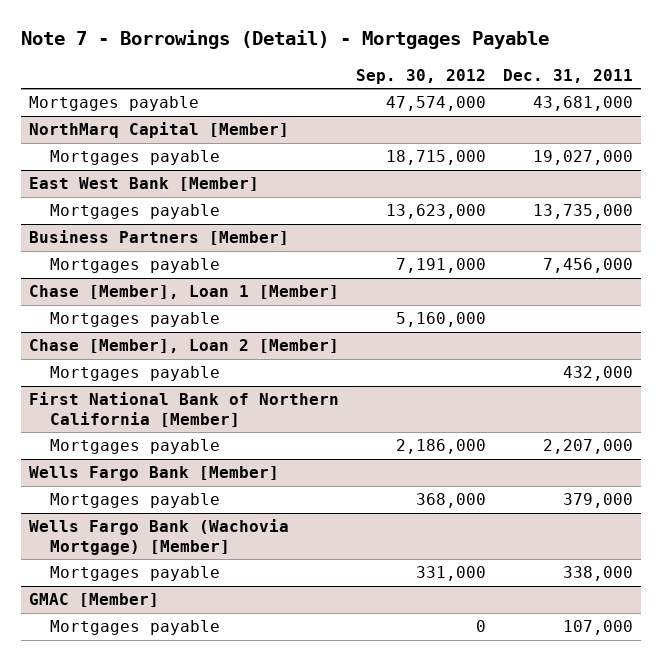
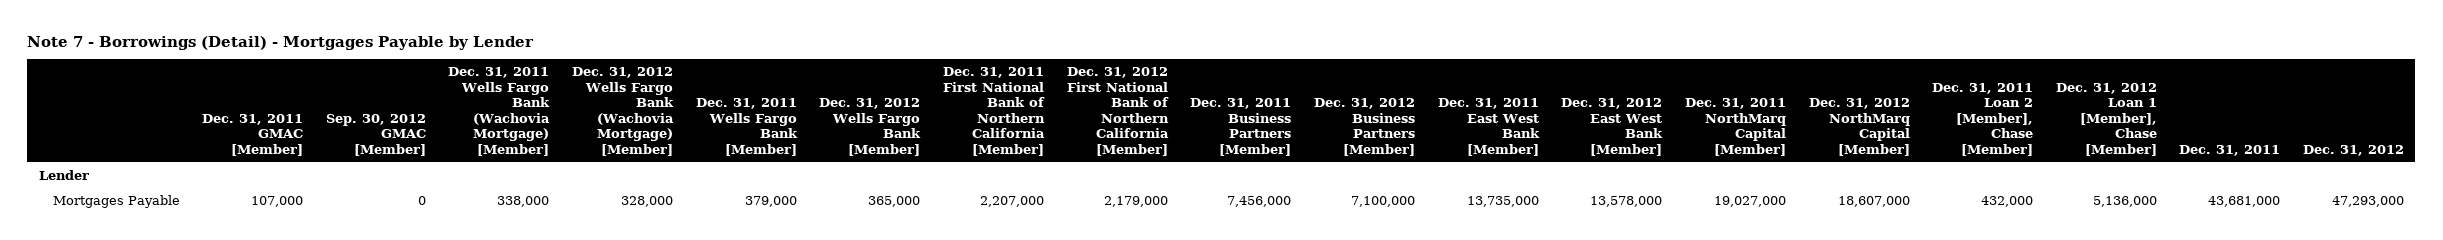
[20,30,549,50] Note 7 - Borrowings (Detail) - Mortgages Payable -> [27,35,535,50] Note 7 - Borrowings (Detail) - Mortgages Payable by Lender
[355,68,486,84] Sep. 30, 2012 -> none
none -> [202,113,304,156] Dec. 31, 2011 GMAC [Member]
none -> [325,113,426,156] Sep. 30, 2012 GMAC [Member]
none -> [448,67,551,156] Dec. 31, 2011 Wells Fargo Bank (Wachovia Mortgage) [Member]
none -> [572,67,675,156] Dec. 31, 2012 Wells Fargo Bank (Wachovia Mortgage) [Member]
none -> [695,98,798,156] Dec. 31, 2011 Wells Fargo Bank [Member]
none -> [819,98,922,156] Dec. 31, 2012 Wells Fargo Bank [Member]
none -> [943,67,1046,156] Dec. 31, 2011 First National Bank of Northern California [Member]
none -> [1066,67,1169,156] Dec. 31, 2012 First National Bank of Northern California [Member]
none -> [1190,98,1292,156] Dec. 31, 2011 Business Partners [Member]
none -> [1313,98,1415,156] Dec. 31, 2012 Business Partners [Member]
none -> [1437,98,1540,156] Dec. 31, 2011 East West Bank [Member]
none -> [1561,98,1664,156] Dec. 31, 2012 East West Bank [Member]
none -> [1684,98,1786,156] Dec. 31, 2011 NorthMarq Capital [Member]
none -> [1808,98,1910,156] Dec. 31, 2012 NorthMarq Capital [Member]
none -> [1932,82,2034,156] Dec. 31, 2011 Loan 2 [Member], Chase [Member]
none -> [2055,82,2157,156] Dec. 31, 2012 Loan 1 [Member], Chase [Member]
none -> [2303,144,2405,156] Dec. 31, 2012
[29,122,290,139] NorthMarq Capital [Member] -> none
[49,150,220,166] Mortgages payable -> none
[29,177,260,192] East West Bank [Member] -> none
[49,204,220,220] Mortgages payable -> none
[29,230,290,246] Business Partners [Member] -> none
[49,258,220,274] Mortgages payable -> none
[29,285,340,300] Chase [Member], Loan 1 [Member] -> none
[49,312,220,328] Mortgages payable -> none
[29,339,340,354] Chase [Member], Loan 2 [Member] -> none
[49,366,220,382] Mortgages payable -> none
[29,392,340,427] First National Bank of Northern California [Member] -> none
[49,439,220,455] Mortgages payable -> none
[29,466,280,482] Wells Fargo Bank [Member] -> none
[49,493,220,509] Mortgages payable -> none
[29,519,290,555] Wells Fargo Bank (Wachovia Mortgage) [Member] -> none
[49,566,220,582] Mortgages payable -> none
[29,593,160,608] GMAC [Member] -> none
[49,620,220,636] Mortgages payable -> none
none -> [38,169,89,180] Lender
[29,96,200,112] Mortgages payable -> [52,194,180,208] Mortgages Payable

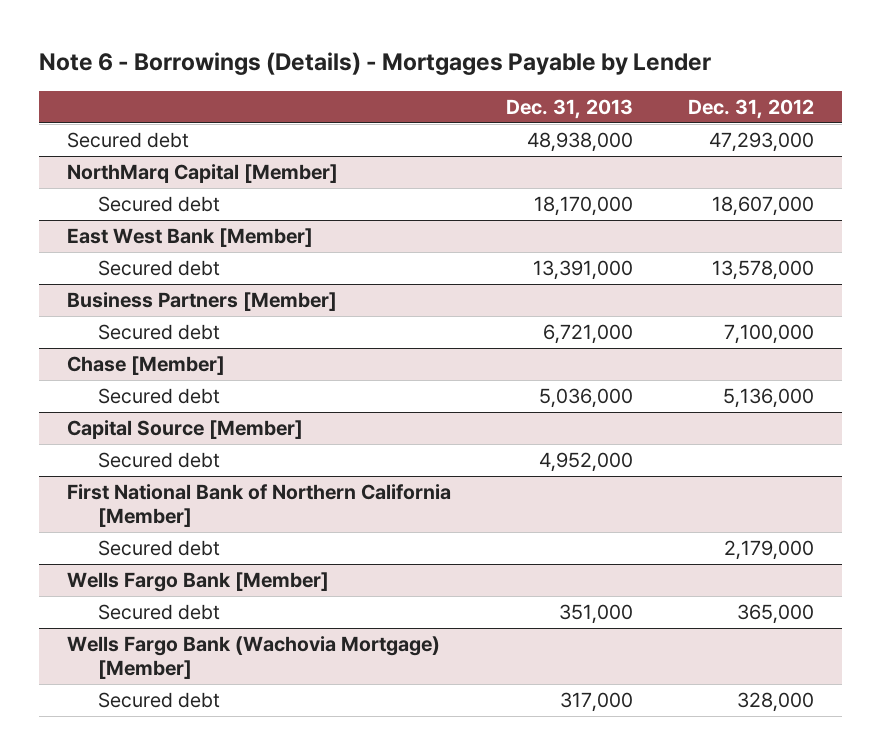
[27,35,535,50] Note 7 - Borrowings (Detail) - Mortgages Payable by Lender -> [38,52,711,76] Note 6 - Borrowings (Details) - Mortgages Payable by Lender
[202,113,304,156] Dec. 31, 2011 GMAC [Member] -> none
[325,113,426,156] Sep. 30, 2012 GMAC [Member] -> none
[448,67,551,156] Dec. 31, 2011 Wells Fargo Bank (Wachovia Mortgage) [Member] -> none
[572,67,675,156] Dec. 31, 2012 Wells Fargo Bank (Wachovia Mortgage) [Member] -> none
[695,98,798,156] Dec. 31, 2011 Wells Fargo Bank [Member] -> none
[819,98,922,156] Dec. 31, 2012 Wells Fargo Bank [Member] -> none
[943,67,1046,156] Dec. 31, 2011 First National Bank of Northern California [Member] -> none
[1066,67,1169,156] Dec. 31, 2012 First National Bank of Northern California [Member] -> none
[1190,98,1292,156] Dec. 31, 2011 Business Partners [Member] -> none
[1313,98,1415,156] Dec. 31, 2012 Business Partners [Member] -> none
[1437,98,1540,156] Dec. 31, 2011 East West Bank [Member] -> none
[1561,98,1664,156] Dec. 31, 2012 East West Bank [Member] -> none
[1684,98,1786,156] Dec. 31, 2011 NorthMarq Capital [Member] -> none
[1808,98,1910,156] Dec. 31, 2012 NorthMarq Capital [Member] -> none
[1932,82,2034,156] Dec. 31, 2011 Loan 2 [Member], Chase [Member] -> none
[2055,82,2157,156] Dec. 31, 2012 Loan 1 [Member], Chase [Member] -> none
[2179,144,2281,156] Dec. 31, 2011 -> none
none -> [505,98,633,119] Dec. 31, 2013
[38,169,89,180] Lender -> none
[52,194,180,208] Mortgages Payable -> [66,132,189,149] Secured debt
none -> [66,164,338,184] NorthMarq Capital [Member]
none -> [97,196,220,213] Secured debt
none -> [66,228,313,248] East West Bank [Member]
none -> [97,260,220,277] Secured debt
none -> [66,292,337,312] Business Partners [Member]
none -> [97,324,220,341] Secured debt
none -> [66,356,225,376] Chase [Member]
none -> [97,388,220,405] Secured debt
none -> [66,420,303,440] Capital Source [Member]
none -> [97,452,220,469] Secured debt
none -> [66,484,451,528] First National Bank of Northern California [Member]
none -> [97,540,220,557] Secured debt
none -> [66,572,329,593] Wells Fargo Bank [Member]
none -> [97,604,220,621] Secured debt
none -> [66,636,440,680] Wells Fargo Bank (Wachovia Mortgage) [Member]
none -> [97,692,220,709] Secured debt

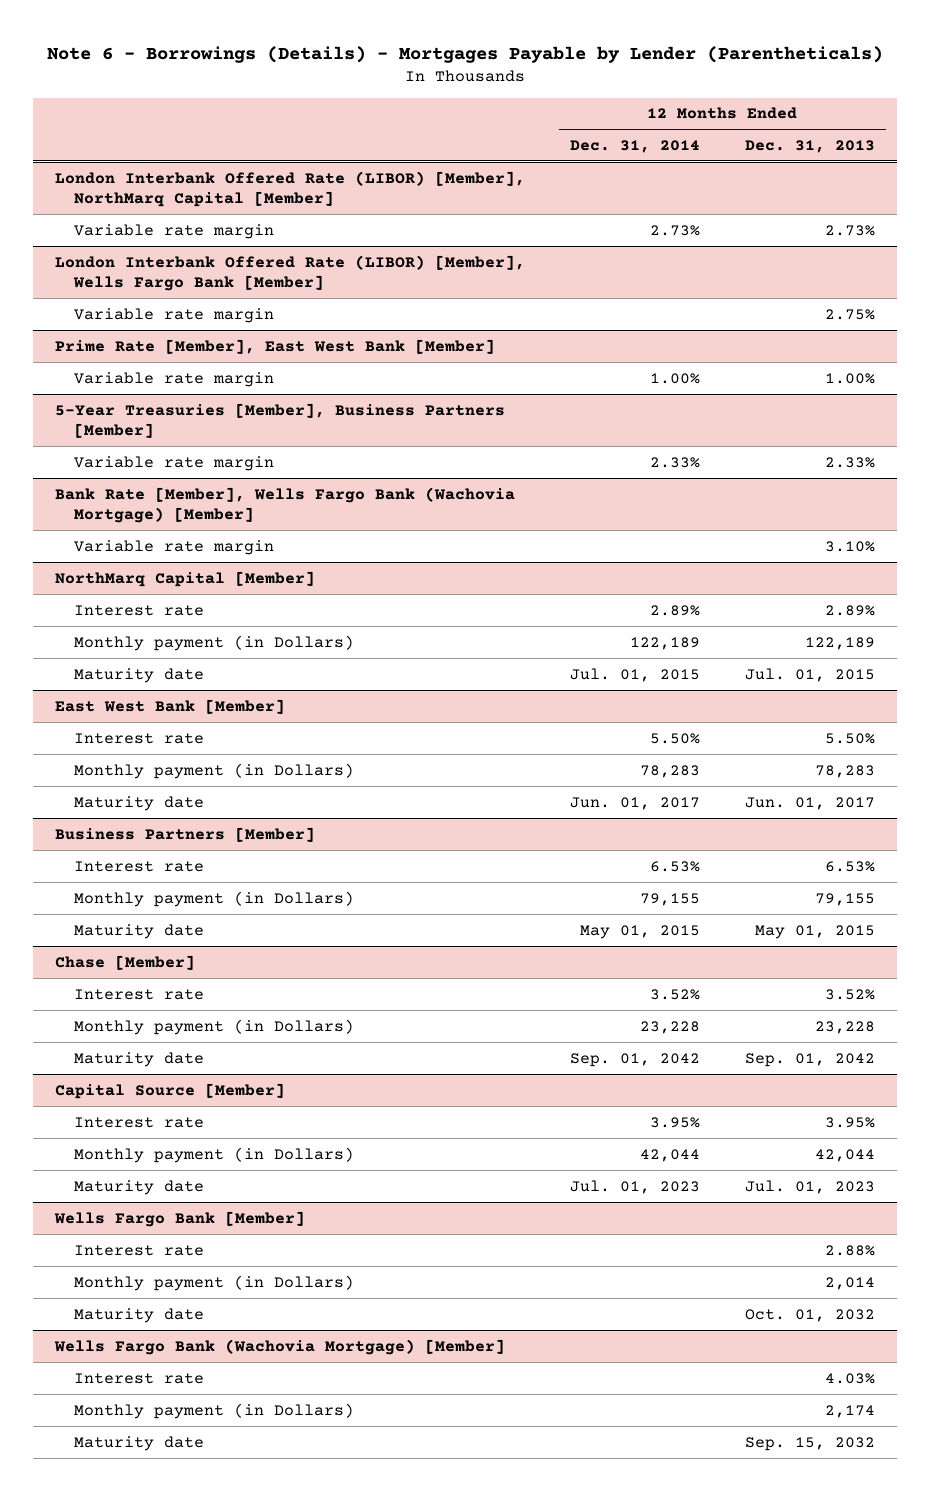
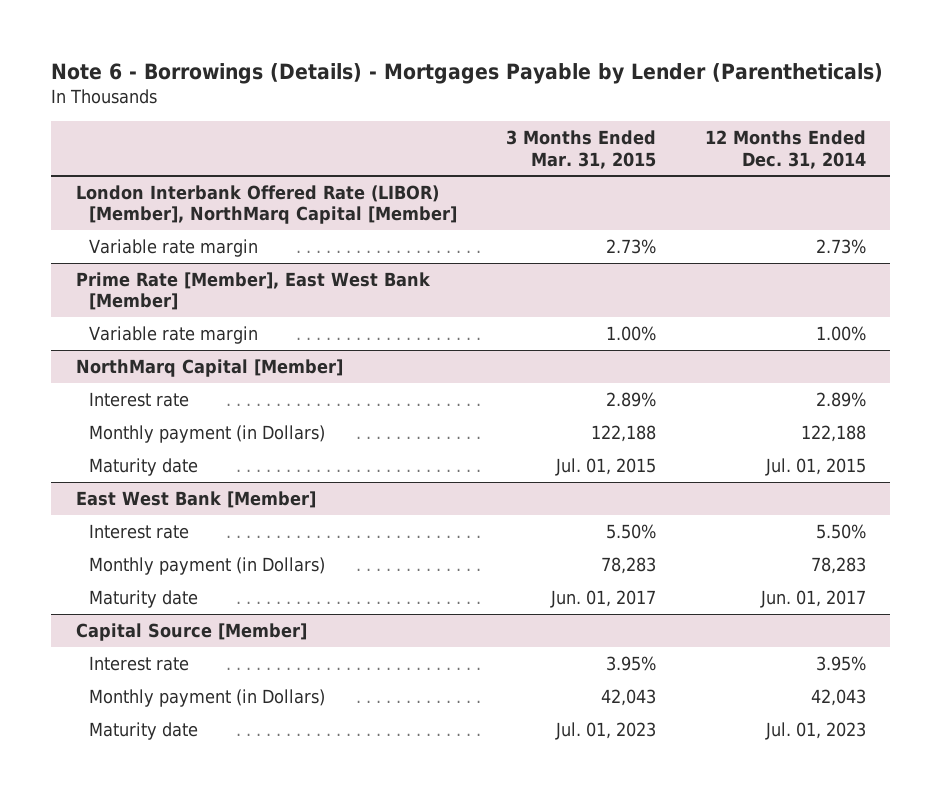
[744,139,875,153] Dec. 31, 2013 -> none
none -> [505,130,656,169] 3 Months Ended Mar. 31, 2015
[55,254,526,291] London Interbank Offered Rate (LIBOR) [Member], Wells Fargo Bank [Member] -> none
[73,307,274,323] Variable rate margin -> none
[55,402,506,438] 5-Year Treasuries [Member], Business Partners [Member] -> none
[73,455,274,471] Variable rate margin -> none
[55,486,516,523] Bank Rate [Member], Wells Fargo Bank (Wachovia Mortgage) [Member] -> none
[73,539,274,555] Variable rate margin -> none
[629,636,700,650] 122,189 -> [800,424,866,442] 122,188
[55,826,316,842] Business Partners [Member] -> none
[73,860,204,872] Interest rate -> none
[73,890,354,907] Monthly payment (in Dollars) -> none
[73,923,204,939] Maturity date -> none
[55,954,196,970] Chase [Member] -> none
[73,988,204,1000] Interest rate -> none
[73,1018,354,1035] Monthly payment (in Dollars) -> none
[73,1051,204,1067] Maturity date -> none
[639,1148,700,1162] 42,044 -> [810,688,866,706] 42,043
[54,1210,306,1227] Wells Fargo Bank [Member] -> none
[73,1244,204,1256] Interest rate -> none
[73,1274,354,1291] Monthly payment (in Dollars) -> none
[73,1307,204,1323] Maturity date -> none
[54,1338,506,1355] Wells Fargo Bank (Wachovia Mortgage) [Member] -> none
[73,1372,204,1384] Interest rate -> none
[73,1402,354,1419] Monthly payment (in Dollars) -> none
[73,1435,204,1451] Maturity date -> none

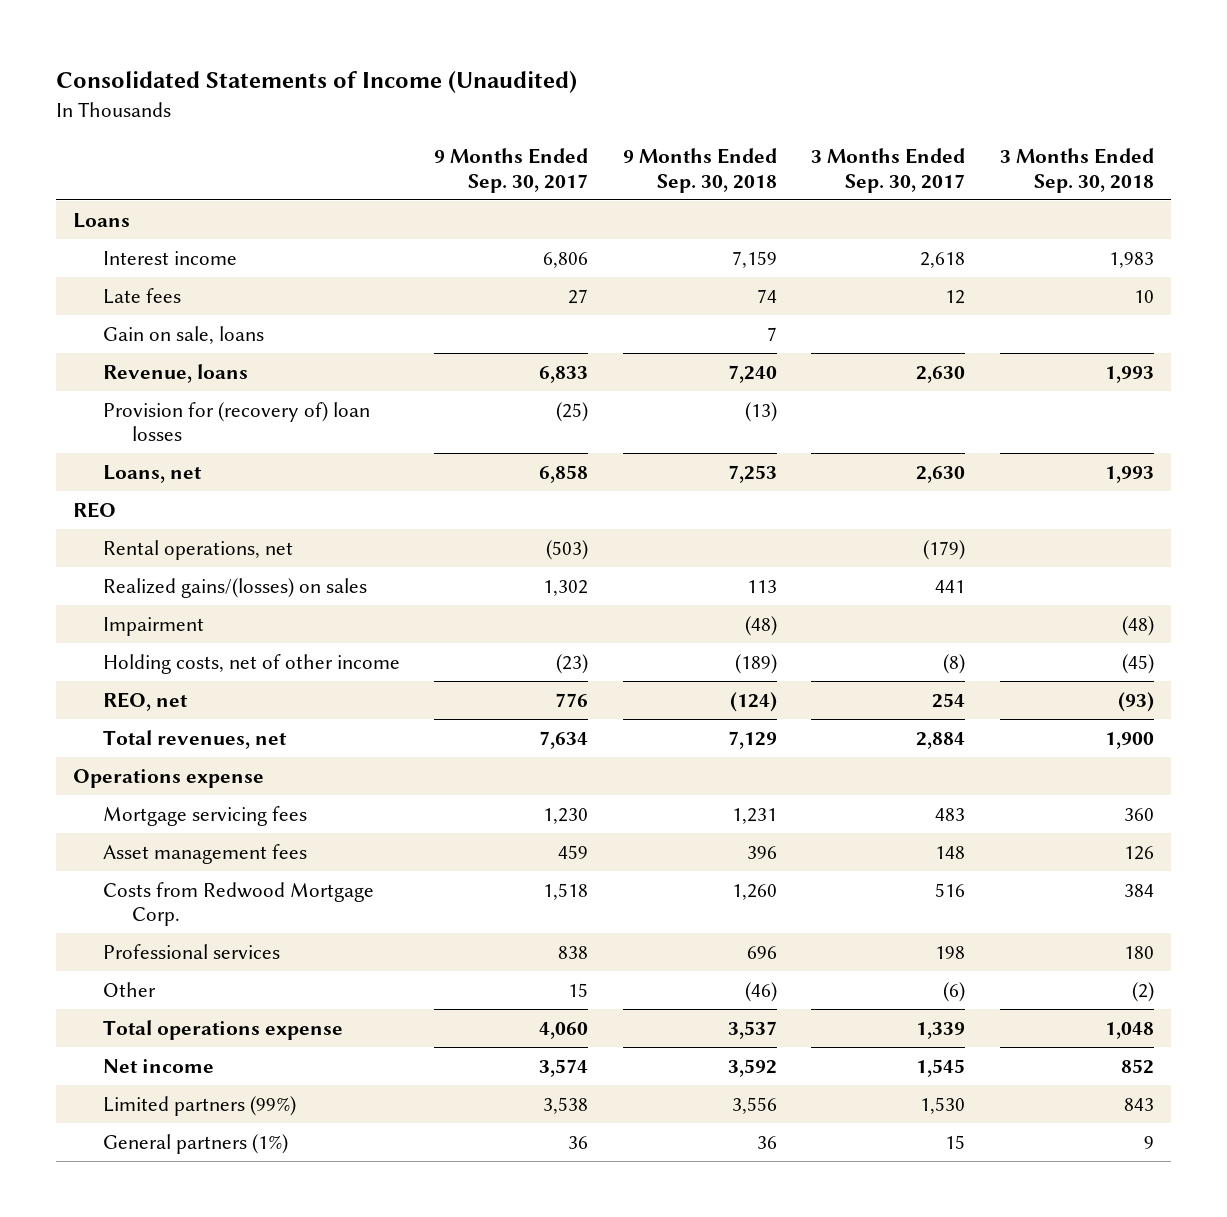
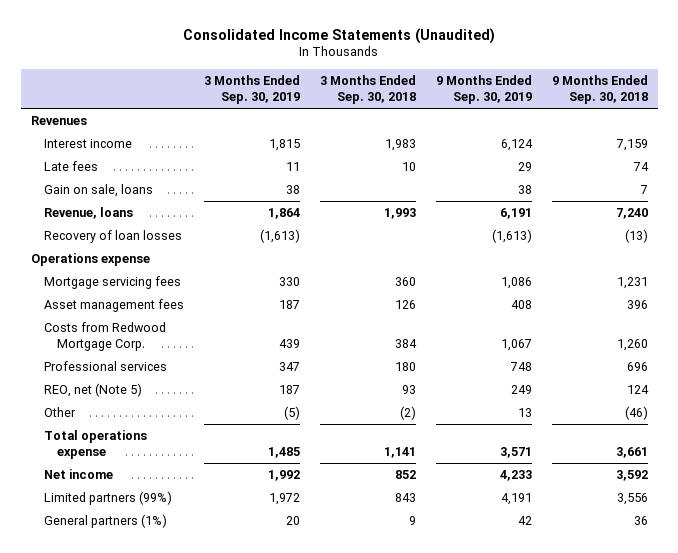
[55,71,577,94] Consolidated Statements of Income (Unaudited) -> [183,27,496,44] Consolidated Income Statements (Unaudited)
[434,148,589,193] 9 Months Ended Sep. 30, 2017 -> none
[811,148,966,193] 3 Months Ended Sep. 30, 2017 -> none
none -> [203,74,300,104] 3 Months Ended Sep. 30, 2019
none -> [435,74,532,104] 9 Months Ended Sep. 30, 2019
[73,212,131,228] Loans -> none
none -> [30,116,87,126] Revenues
[102,464,202,483] Loans, net -> none
[73,501,117,518] REO -> none
[102,539,293,560] Rental operations, net -> none
[102,577,367,598] Realized gains/(losses) on sales -> none
[102,616,204,636] Impairment -> none
[102,653,400,674] Holding costs, net of other income -> none
[102,691,188,711] REO, net -> none
[102,729,287,749] Total revenues, net -> none
[102,401,370,442] Provision for (recovery of) loan losses -> [43,230,182,244] Recovery of loan losses
none -> [43,383,142,398] REO, net (Note 5)
[727,1020,777,1039] 3,537 -> [615,447,648,459] 3,661
[1104,1021,1154,1039] 1,048 -> [383,447,416,459] 1,141

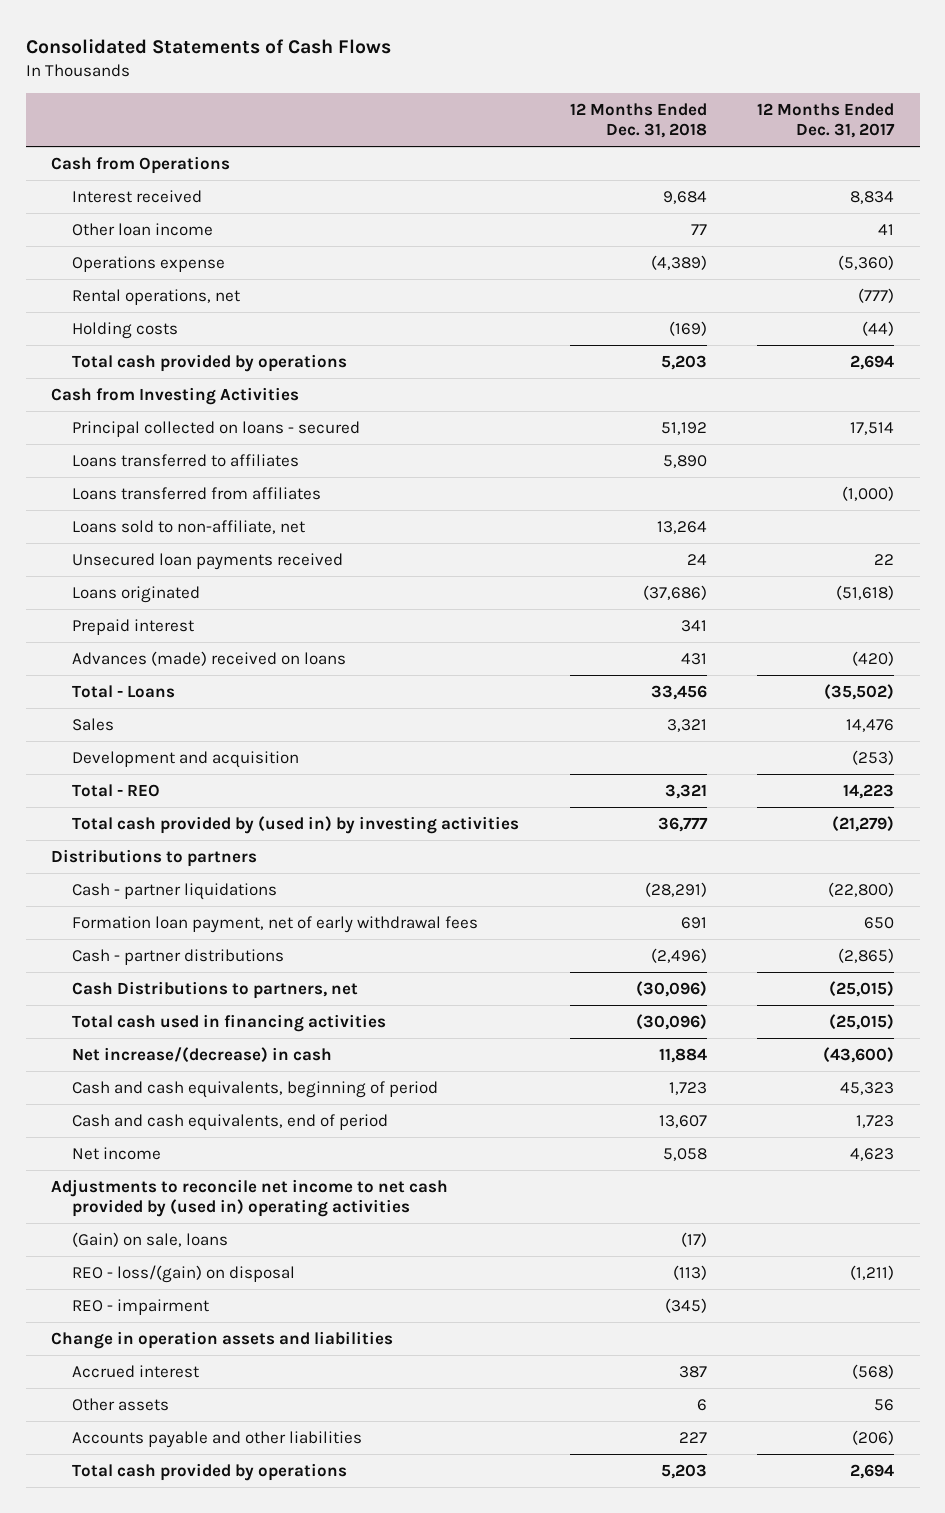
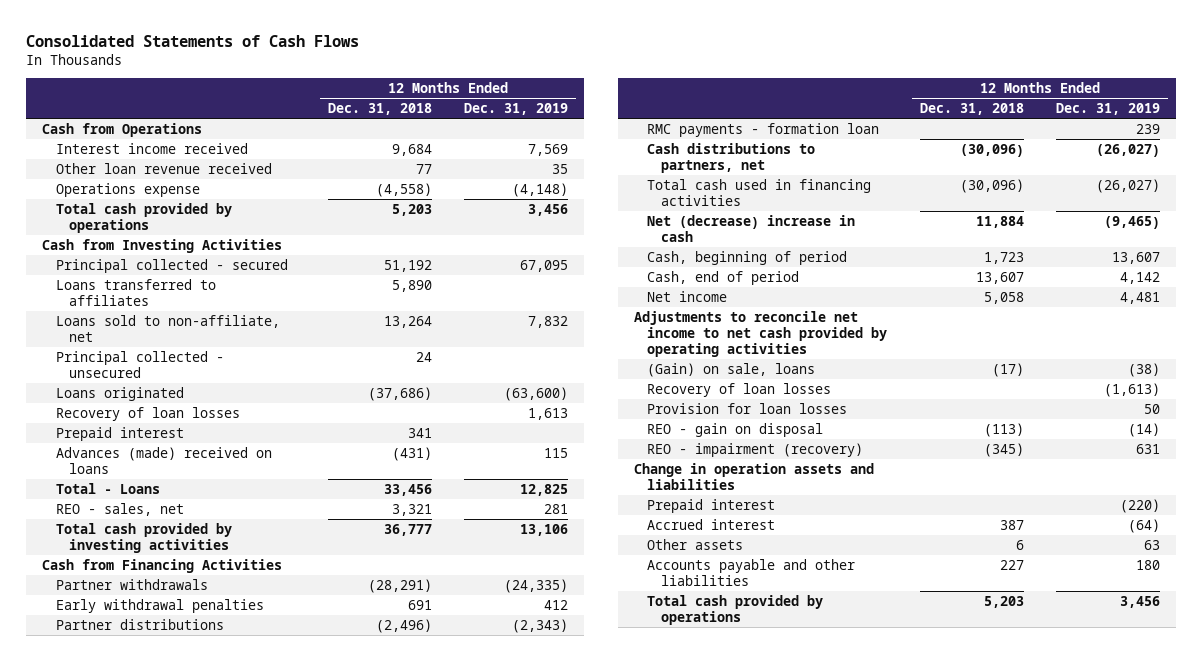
[757,102,896,139] 12 Months Ended Dec. 31, 2017 -> none
none -> [464,103,569,116] Dec. 31, 2019
[72,289,241,306] Rental operations, net -> none
[72,322,179,340] Holding costs -> none
[72,190,203,204] Interest received -> [55,142,248,154] Interest income received
[72,223,214,237] Other loan income -> [55,162,272,174] Other loan revenue received
[650,255,707,271] (4,389) -> [375,182,432,197] (4,558)
[72,421,361,438] Principal collected on loans - secured -> [55,258,288,273] Principal collected - secured
[72,487,322,501] Loans transferred from affiliates -> none
[72,553,344,571] Unsecured loan payments received -> [55,350,224,378] Principal collected - unsecured
none -> [55,406,240,421] Recovery of loan losses
[680,653,707,666] 431 -> [391,446,432,461] (431)
[72,718,115,732] Sales -> none
[72,751,300,769] Development and acquisition -> none
[51,849,258,868] Distributions to partners -> none
[72,784,161,798] Total - REO -> [55,502,184,516] REO - sales, net
[72,816,520,835] Total cash provided by (used in) by investing activities -> [55,522,232,553] Total cash provided by investing activities
none -> [42,558,283,573] Cash from Financing Activities
[72,883,278,901] Cash - partner liquidations -> [55,578,208,590] Partner withdrawals
[72,916,479,934] Formation loan payment, net of early withdrawal fees -> [55,598,264,613] Early withdrawal penalties
[72,949,285,966] Cash - partner distributions -> [55,618,224,630] Partner distributions
none -> [647,122,880,137] RMC payments - formation loan
[72,981,359,1000] Cash Distributions to partners, net -> [647,142,816,173] Cash distributions to partners, net
[72,1047,333,1064] Net increase/(decrease) in cash -> [647,214,856,242] Net (decrease) increase in cash
[72,1081,439,1099] Cash and cash equivalents, beginning of period -> [647,250,848,265] Cash, beginning of period
[72,1114,389,1132] Cash and cash equivalents, end of period -> [647,270,800,285] Cash, end of period
[51,1179,449,1218] Adjustments to reconcile net income to net cash provided by (used in) operating activities -> [633,310,888,357] Adjustments to reconcile net income to net cash provided by operating activities
none -> [647,382,832,397] Recovery of loan losses
none -> [647,402,848,414] Provision for loan losses
[72,1265,296,1284] REO - loss/(gain) on disposal -> [647,422,824,437] REO - gain on disposal
[72,1299,210,1316] REO - impairment -> [647,442,864,457] REO - impairment (recovery)
none -> [647,498,776,513] Prepaid interest

